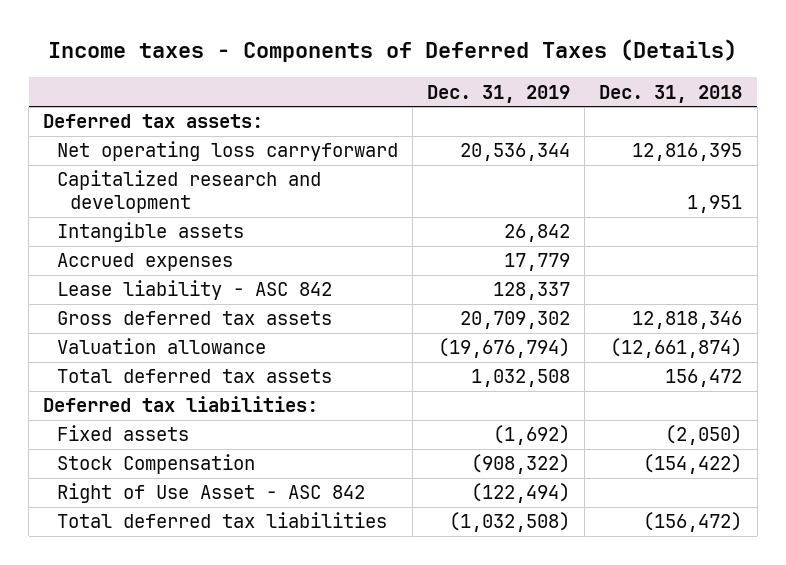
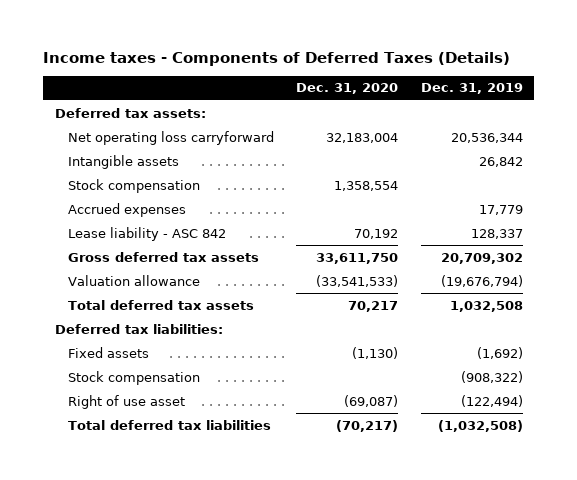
[599,84,743,103] Dec. 31, 2018 -> none
none -> [296,83,399,95] Dec. 31, 2020
[56,170,321,213] Capitalized research and development -> none
none -> [68,178,201,193] Stock compensation
[56,454,255,475] Stock Compensation -> [68,370,201,385] Stock compensation
[56,483,365,504] Right of Use Asset - ASC 842 -> [68,394,186,409] Right of use asset

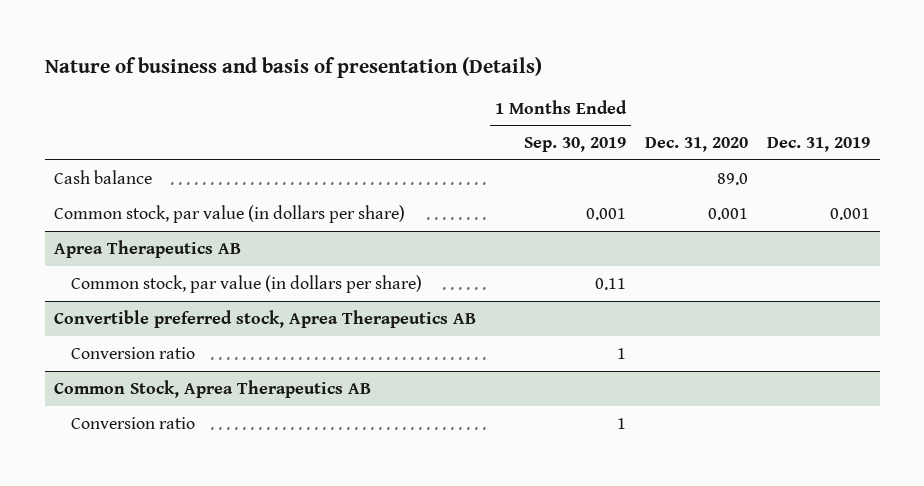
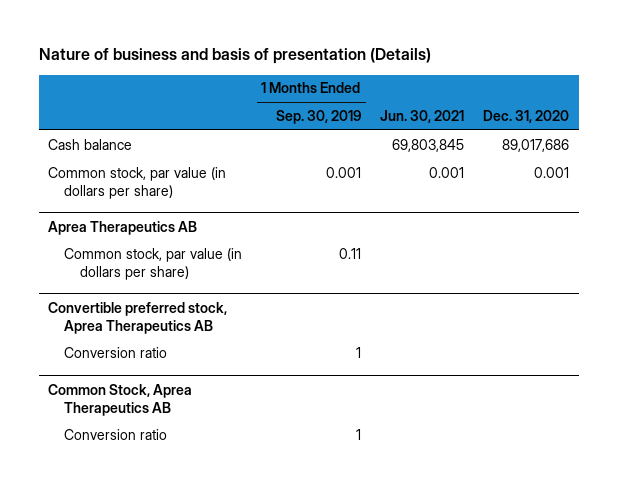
[767,137,871,153] Dec. 31, 2019 -> none
none -> [379,110,464,124] Jun. 30, 2021
[717,172,749,185] 89.0 -> [502,138,570,152] 89,017,686

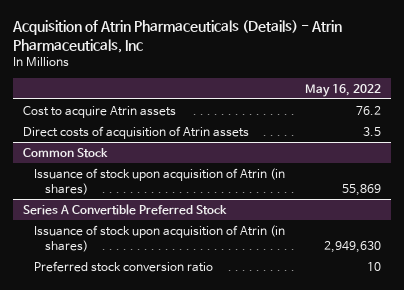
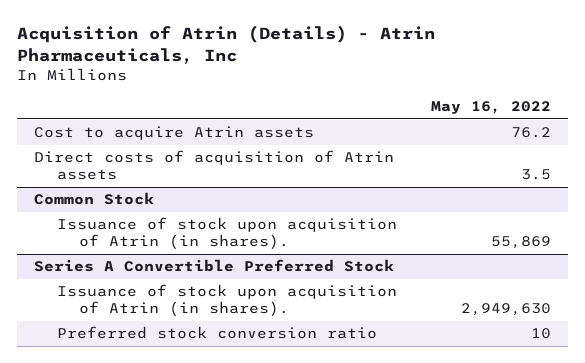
[12,20,343,53] Acquisition of Atrin Pharmaceuticals (Details) - Atrin Pharmaceuticals, Inc -> [17,24,436,64] Acquisition of Atrin (Details) - Atrin Pharmaceuticals, Inc
[34,167,286,195] Issuance of stock upon acquisition of Atrin (in shares) -> [56,217,397,251] Issuance of stock upon acquisition of Atrin (in shares).
[34,224,286,252] Issuance of stock upon acquisition of Atrin (in shares) -> [56,284,397,318] Issuance of stock upon acquisition of Atrin (in shares).

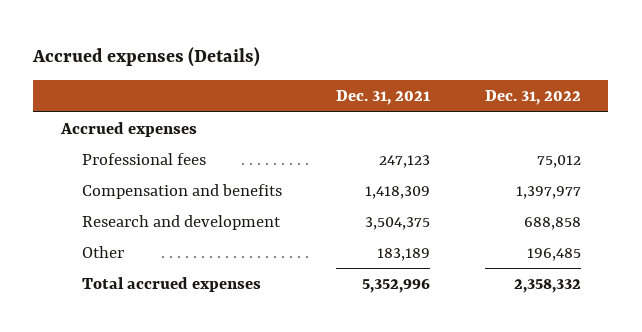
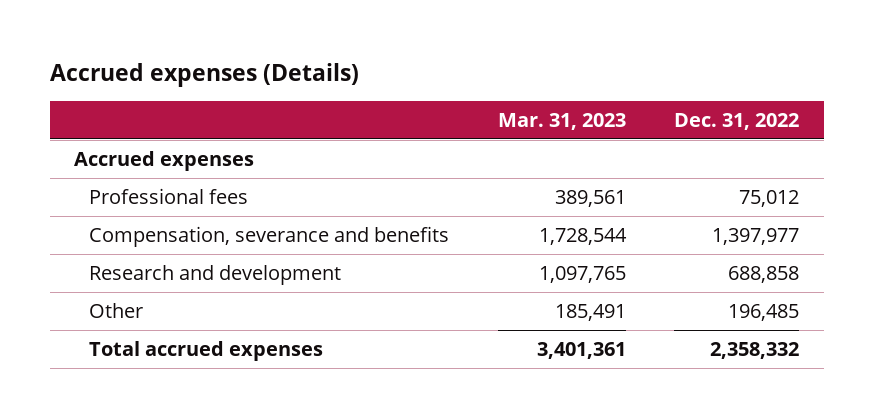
[336,90,431,106] Dec. 31, 2021 -> none
none -> [497,113,626,131] Mar. 31, 2023
[81,183,282,199] Compensation and benefits -> [88,226,449,248] Compensation, severance and benefits

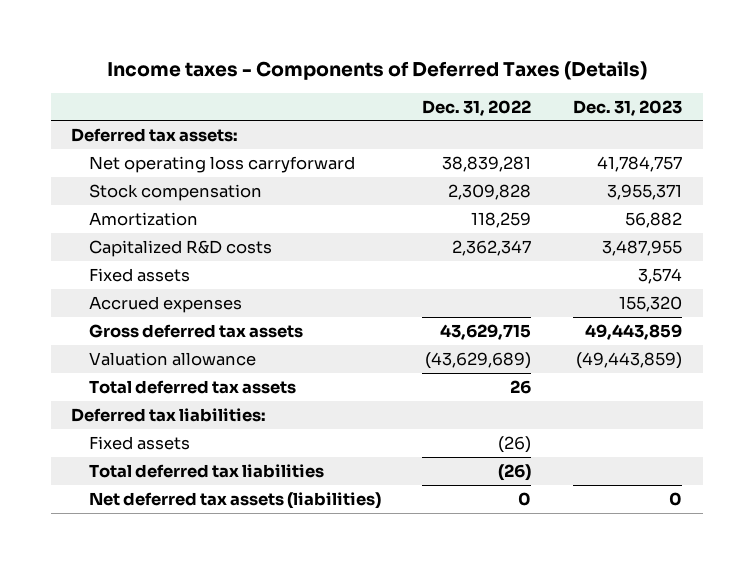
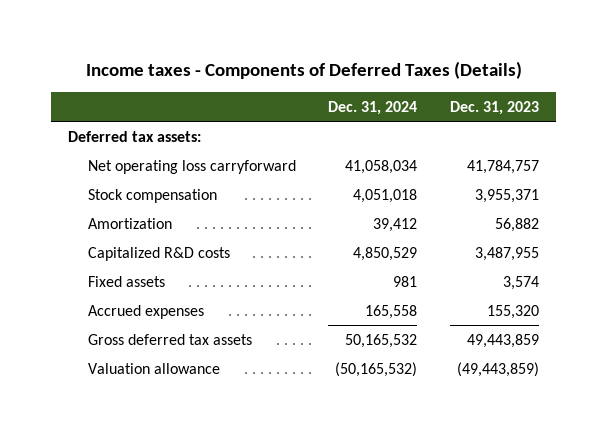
[422,99,532,116] Dec. 31, 2022 -> none
none -> [328,100,418,115] Dec. 31, 2024
[88,379,296,394] Total deferred tax assets -> none
[71,407,267,422] Deferred tax liabilities: -> none
[88,435,190,450] Fixed assets -> none
[88,463,324,478] Total deferred tax liabilities -> none
[88,491,381,509] Net deferred tax assets (liabilities) -> none

